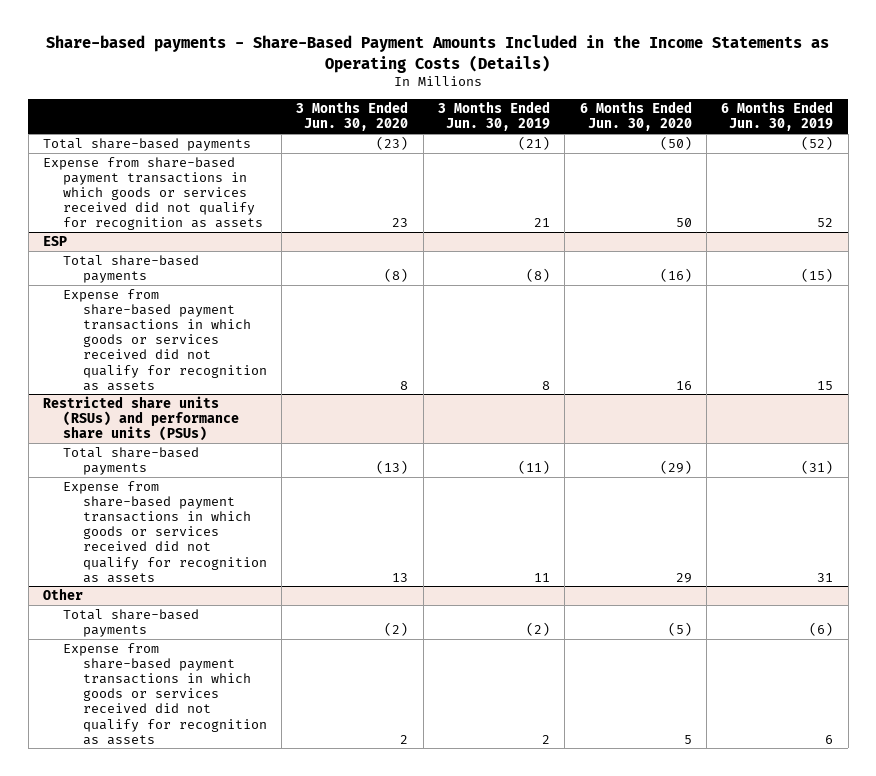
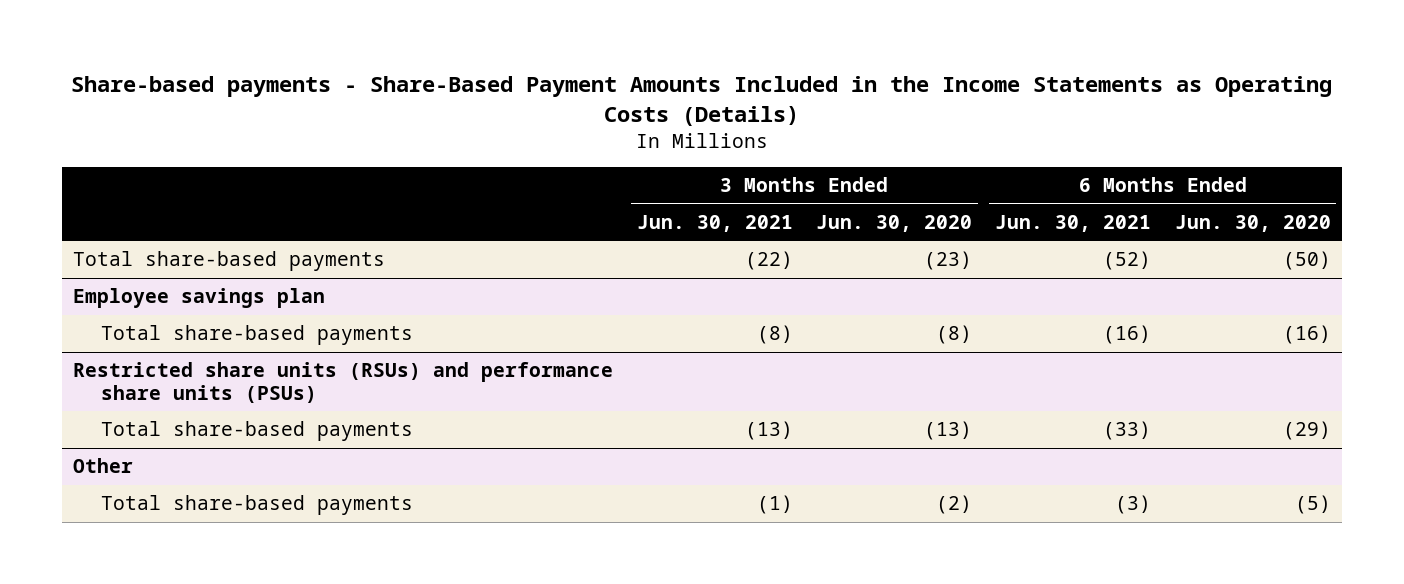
[438,101,551,132] 3 Months Ended Jun. 30, 2019 -> none
[721,101,834,132] 6 Months Ended Jun. 30, 2019 -> none
none -> [636,214,793,232] Jun. 30, 2021
none -> [995,214,1152,232] Jun. 30, 2021
[42,156,263,231] Expense from share-based payment transactions in which goods or services received did not qualify for recognition as assets -> none
[42,235,67,246] ESP -> [73,288,326,309] Employee savings plan
[62,288,267,391] Expense from share-based payment transactions in which goods or services received did not qualify for recognition as assets -> none
[62,480,267,583] Expense from share-based payment transactions in which goods or services received did not qualify for recognition as assets -> none
[62,642,267,745] Expense from share-based payment transactions in which goods or services received did not qualify for recognition as assets -> none

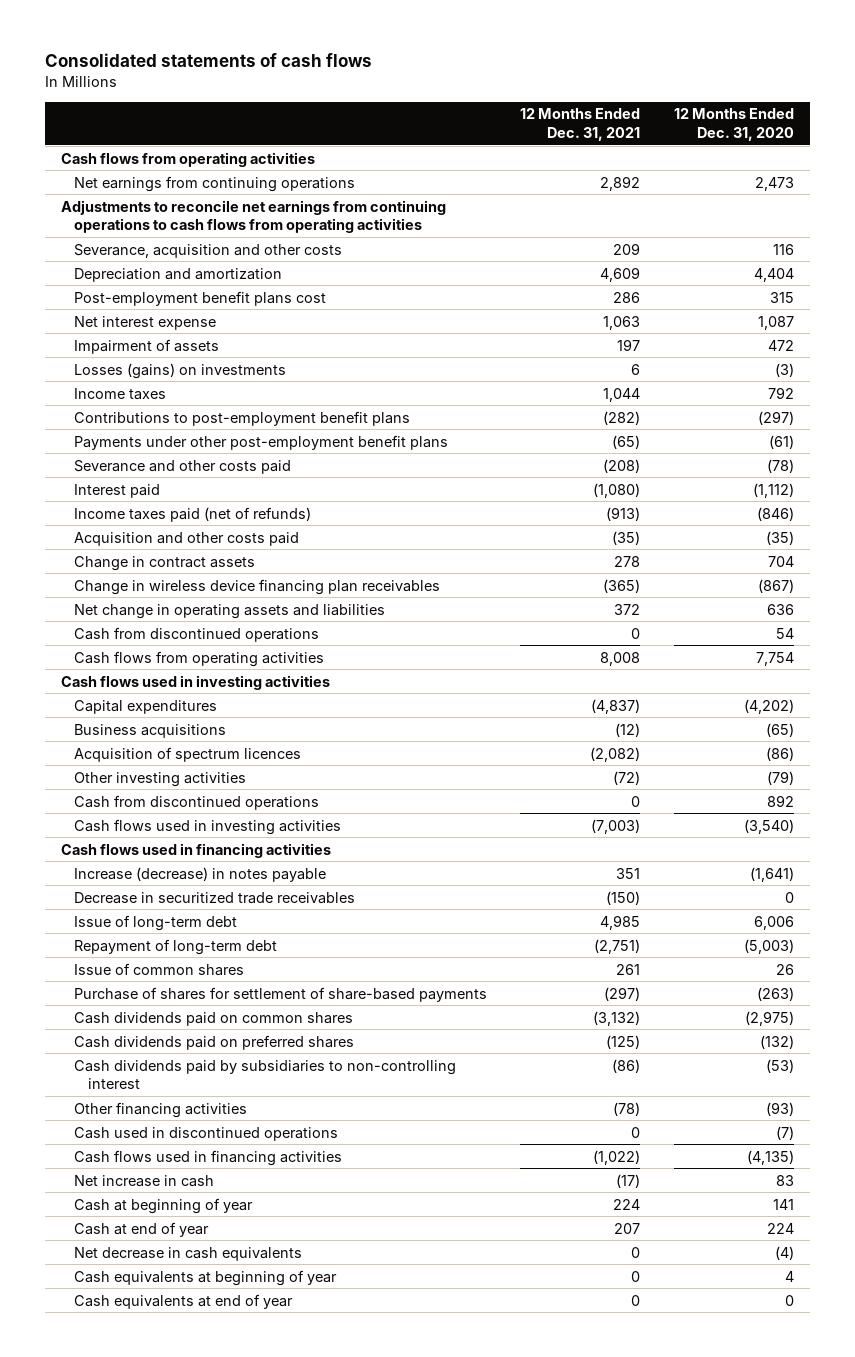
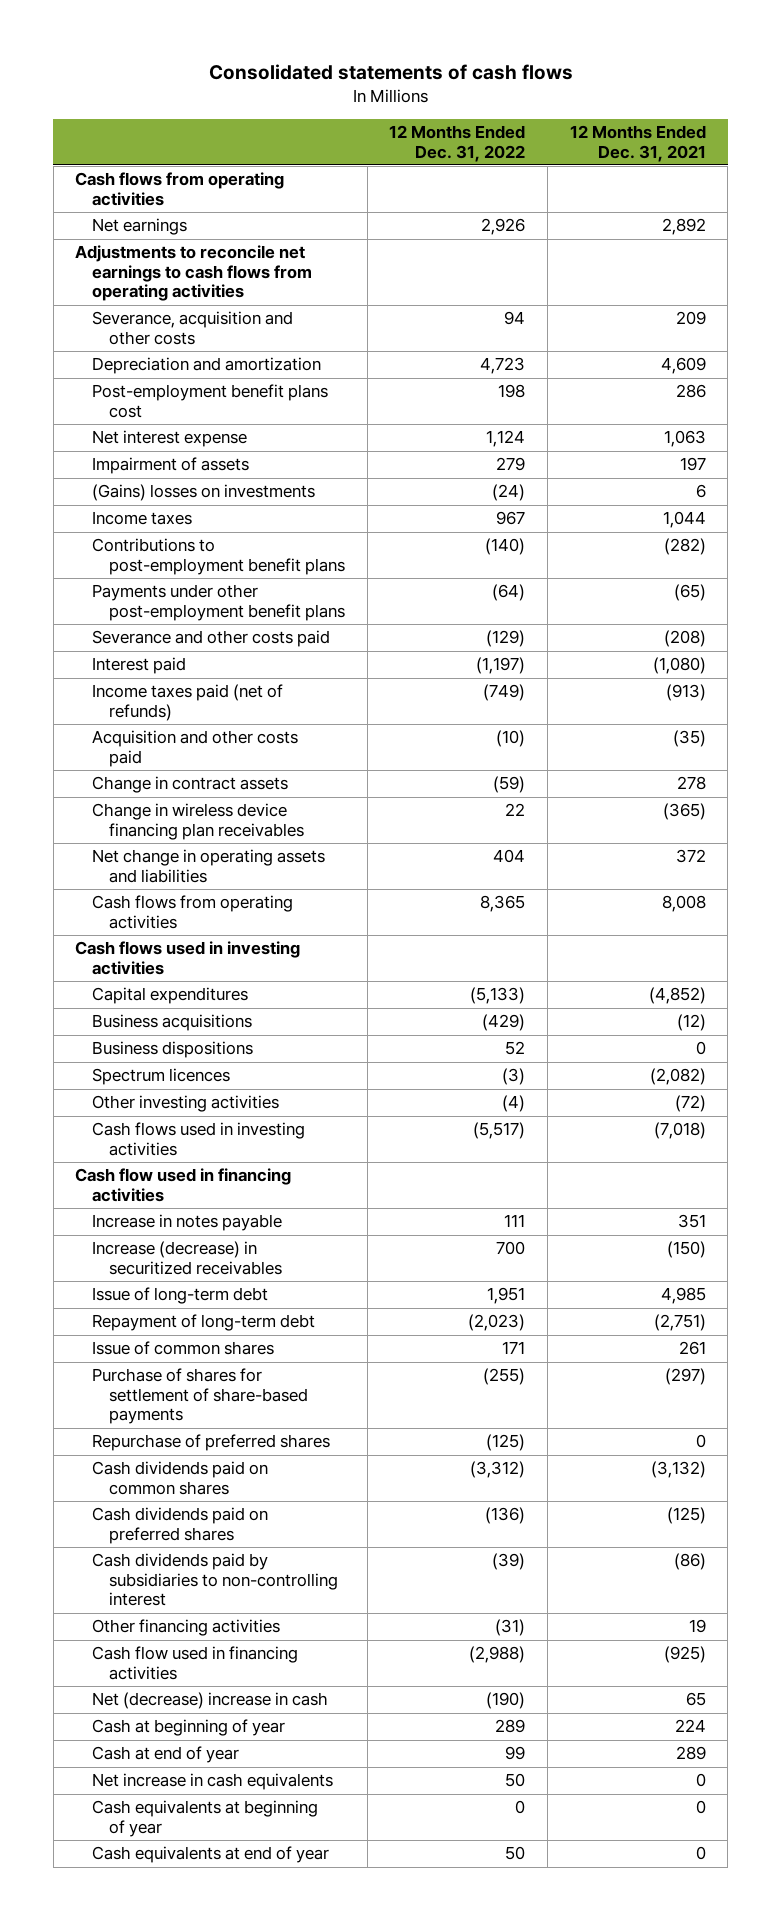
[673,108,794,141] 12 Months Ended Dec. 31, 2020 -> none
none -> [389,124,526,162] 12 Months Ended Dec. 31, 2022
[74,175,356,192] Net earnings from continuing operations -> [92,218,188,236] Net earnings
[61,199,447,233] Adjustments to reconcile net earnings from continuing operations to cash flows from operating activities -> [75,245,313,302] Adjustments to reconcile net earnings to cash flows from operating activities
[74,362,287,379] Losses (gains) on investments -> [92,484,316,502] (Gains) losses on investments
[74,626,320,642] Cash from discontinued operations -> none
[591,698,641,714] (4,837) -> [648,987,706,1005] (4,852)
none -> [92,1041,254,1059] Business dispositions
[74,746,302,762] Acquisition of spectrum licences -> [92,1068,231,1086] Spectrum licences
[74,794,320,810] Cash from discontinued operations -> none
[591,818,641,834] (7,003) -> [653,1122,706,1140] (7,018)
[61,842,332,858] Cash flows used in financing activities -> [75,1168,292,1202] Cash flow used in financing activities
[74,866,327,882] Increase (decrease) in notes payable -> [92,1214,283,1232] Increase in notes payable
[74,891,356,904] Decrease in securitized trade receivables -> [92,1241,282,1275] Increase (decrease) in securitized receivables
none -> [92,1434,331,1452] Repurchase of preferred shares
[74,1126,339,1141] Cash used in discontinued operations -> none
[613,1101,641,1116] (78) -> [688,1619,706,1634] 19
[74,1149,343,1166] Cash flows used in financing activities -> [92,1646,299,1680] Cash flow used in financing activities
[593,1149,641,1165] (1,022) -> [663,1646,706,1664] (925)
[74,1174,215,1187] Net increase in cash -> [92,1692,329,1710] Net (decrease) increase in cash
[616,1173,641,1188] (17) -> [685,1692,706,1707] 65
[614,1222,641,1234] 207 -> [675,1746,706,1761] 289
[74,1246,303,1261] Net decrease in cash equivalents -> [92,1773,334,1791] Net increase in cash equivalents

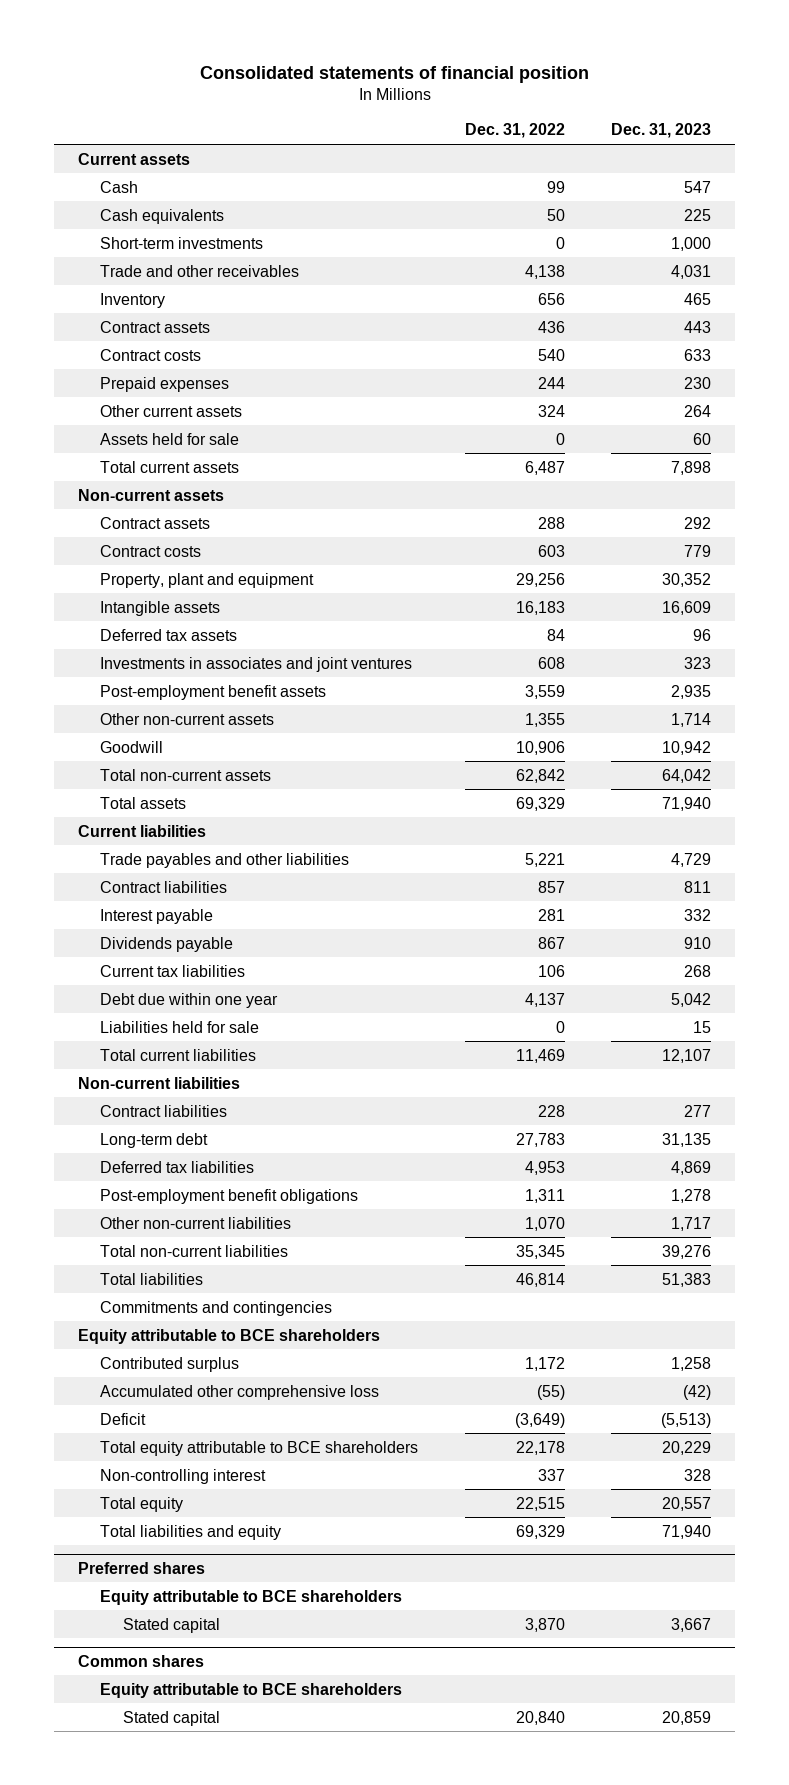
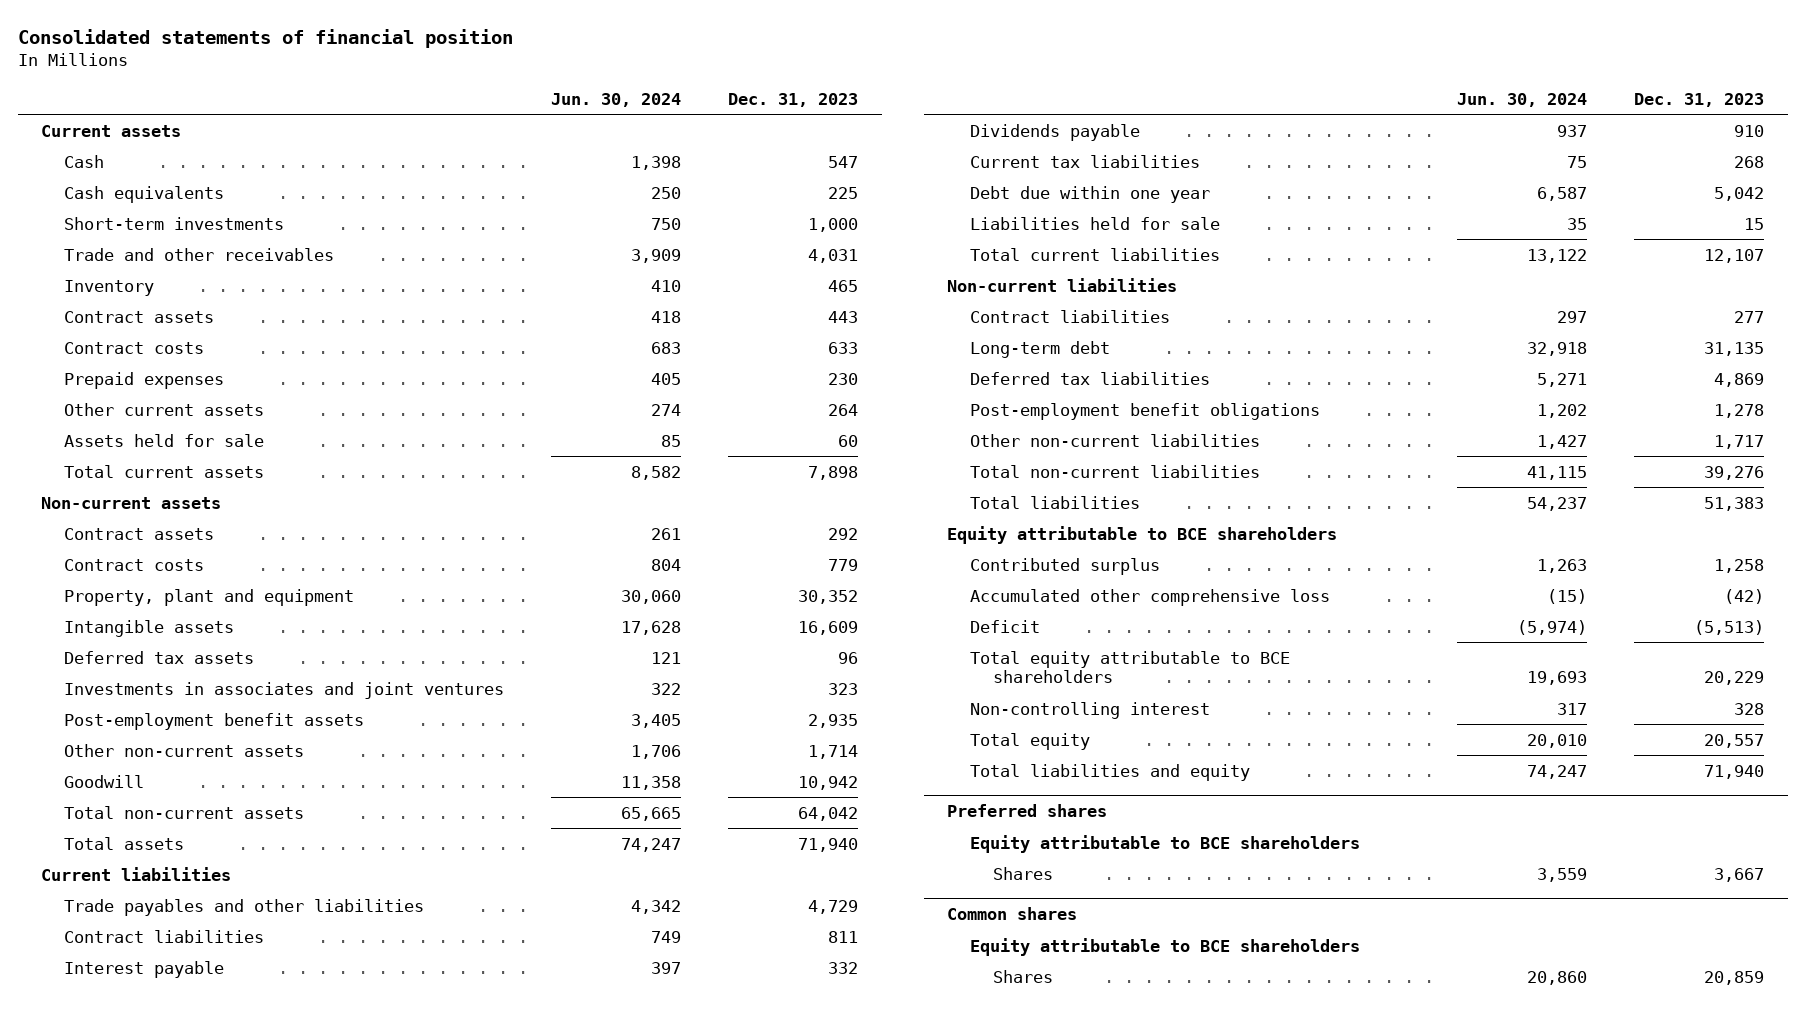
[464,123,565,139] Dec. 31, 2022 -> none
none -> [551,92,682,107] Jun. 30, 2024
[100,1300,333,1316] Commitments and contingencies -> none
[122,1617,220,1633] Stated capital -> [992,866,1053,880] Shares
[122,1710,220,1726] Stated capital -> [992,969,1053,983] Shares

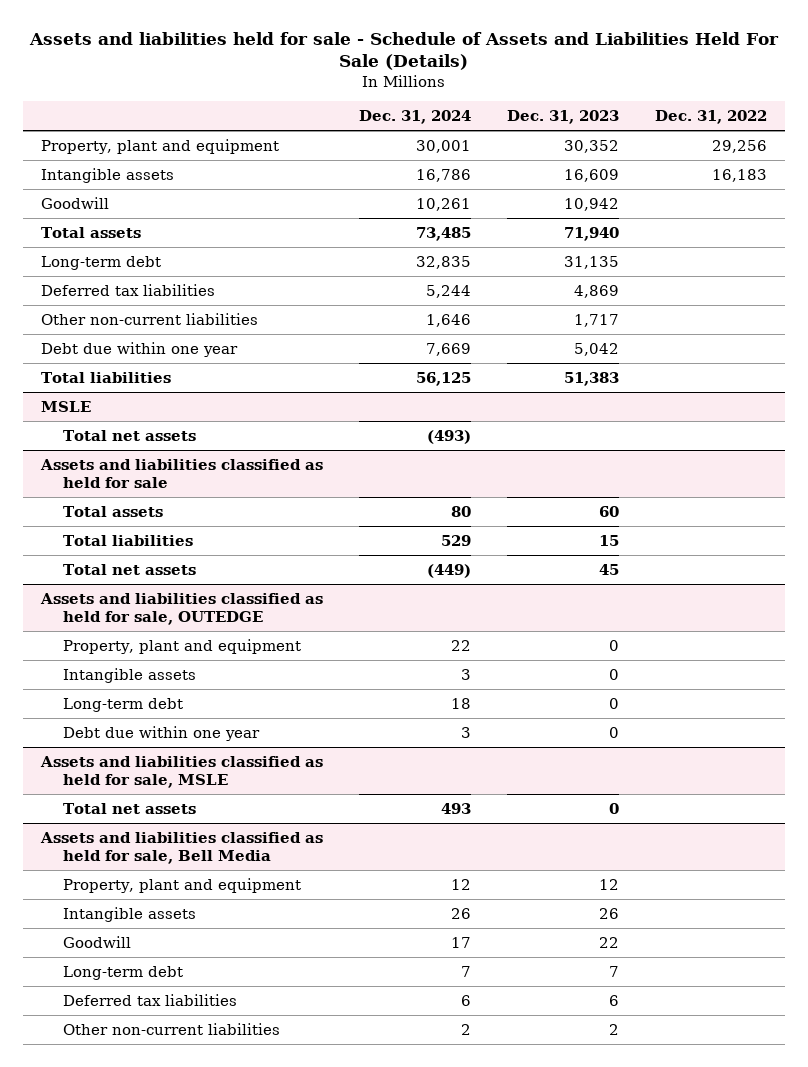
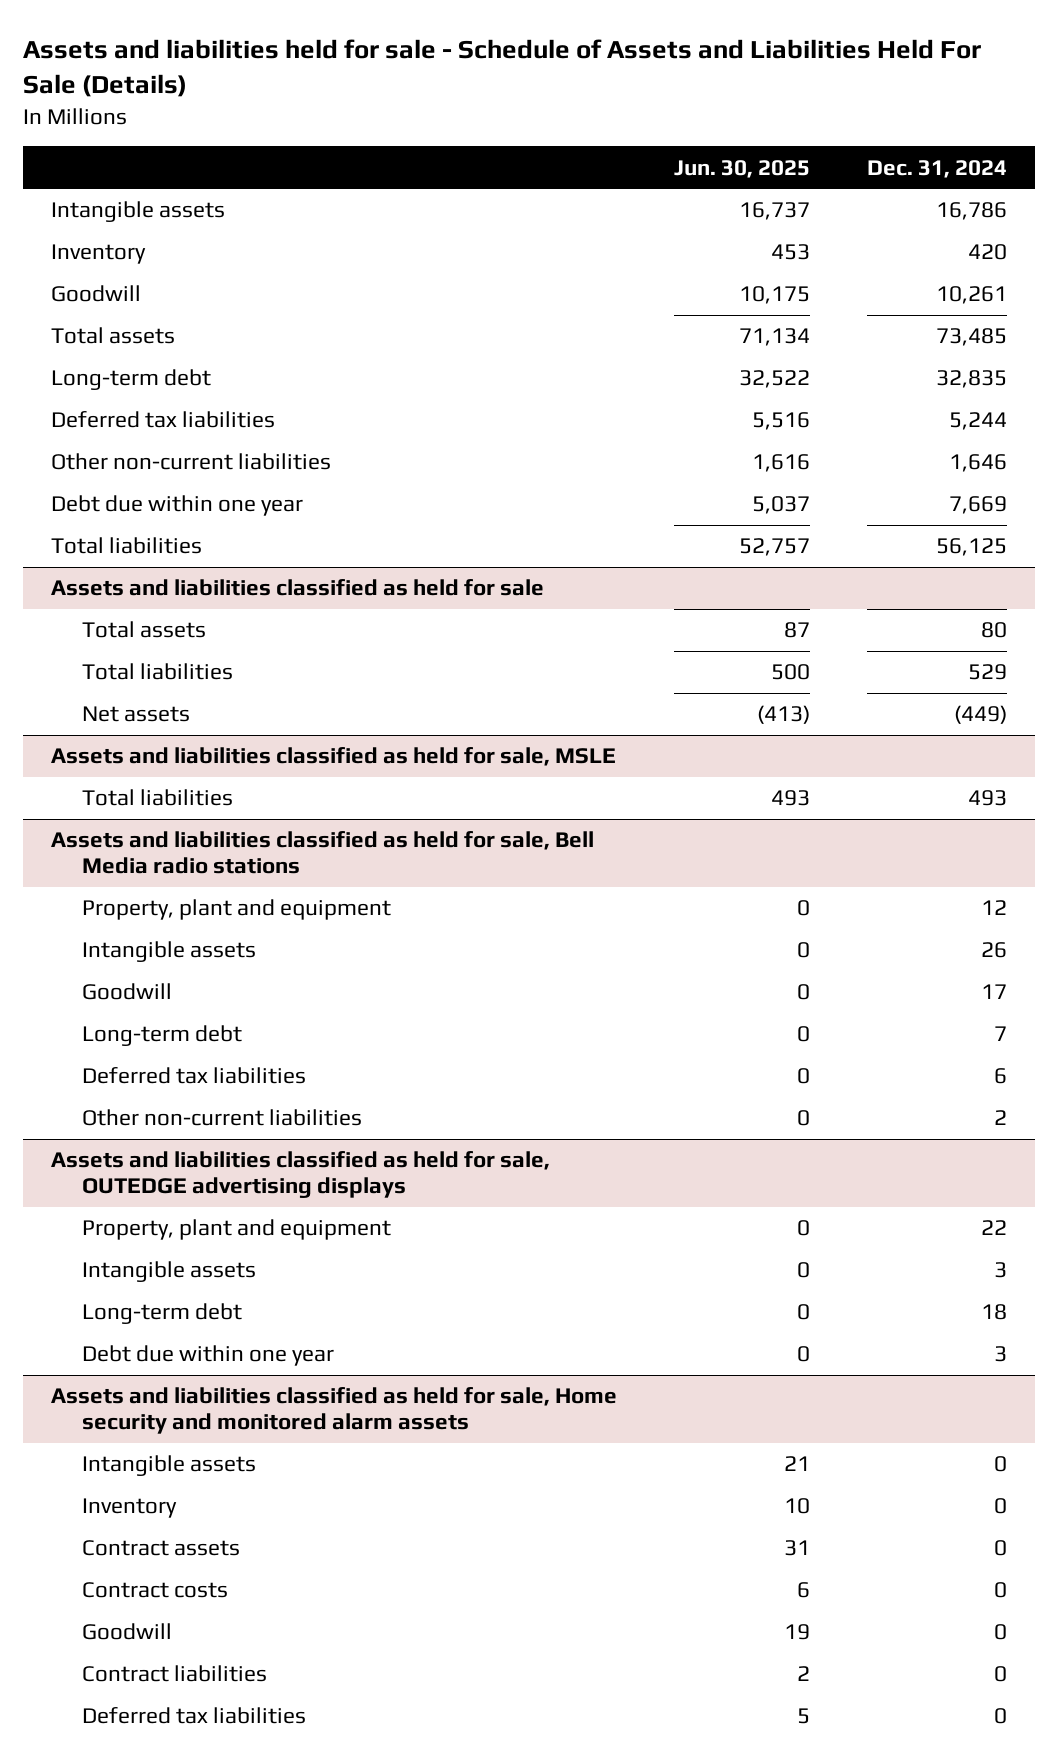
[507,109,620,124] Dec. 31, 2023 -> none
[655,109,768,124] Dec. 31, 2022 -> none
none -> [673,159,810,178] Jun. 30, 2025
[40,138,279,154] Property, plant and equipment -> none
none -> [51,244,147,265] Inventory
[40,400,91,412] MSLE -> none
[63,429,197,441] Total net assets -> none
[39,592,323,625] Assets and liabilities classified as held for sale, OUTEDGE -> none
[63,638,302,654] Property, plant and equipment -> none
[63,667,197,683] Intangible assets -> none
[63,697,184,712] Long-term debt -> none
[63,725,261,741] Debt due within one year -> none
[63,563,197,575] Total net assets -> [82,706,191,723] Net assets
[63,802,197,814] Total net assets -> [82,789,234,807] Total liabilities
[39,831,323,864] Assets and liabilities classified as held for sale, Bell Media -> [51,831,595,875] Assets and liabilities classified as held for sale, Bell Media radio stations
none -> [51,1151,551,1199] Assets and liabilities classified as held for sale, OUTEDGE advertising displays
none -> [82,1219,392,1241] Property, plant and equipment
none -> [82,1261,257,1283] Intangible assets
none -> [82,1303,243,1325] Long-term debt
none -> [82,1345,335,1367] Debt due within one year
none -> [51,1387,618,1435] Assets and liabilities classified as held for sale, Home security and monitored alarm assets
none -> [82,1455,257,1477] Intangible assets
none -> [82,1498,178,1519] Inventory
none -> [82,1540,241,1557] Contract assets
none -> [82,1582,229,1599] Contract costs
none -> [82,1623,173,1641] Goodwill
none -> [82,1665,268,1683] Contract liabilities
none -> [82,1707,307,1725] Deferred tax liabilities

